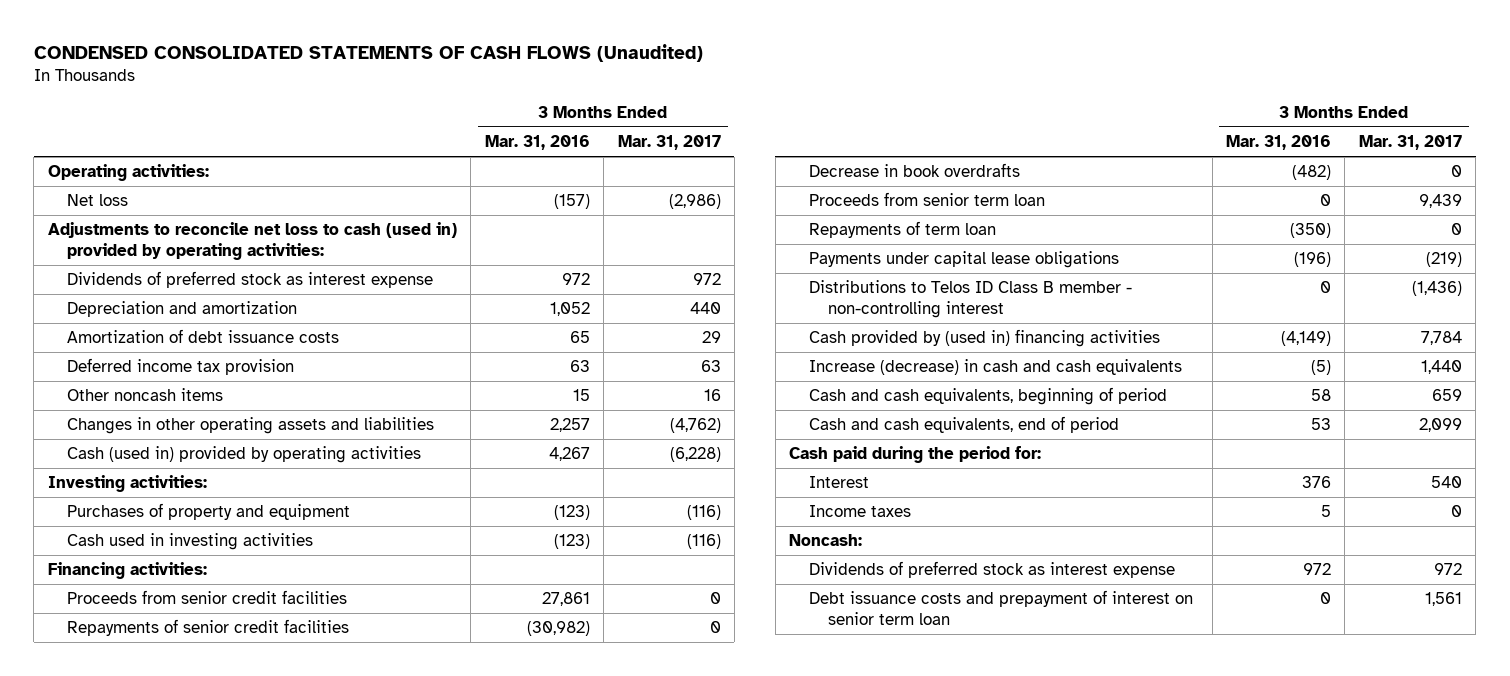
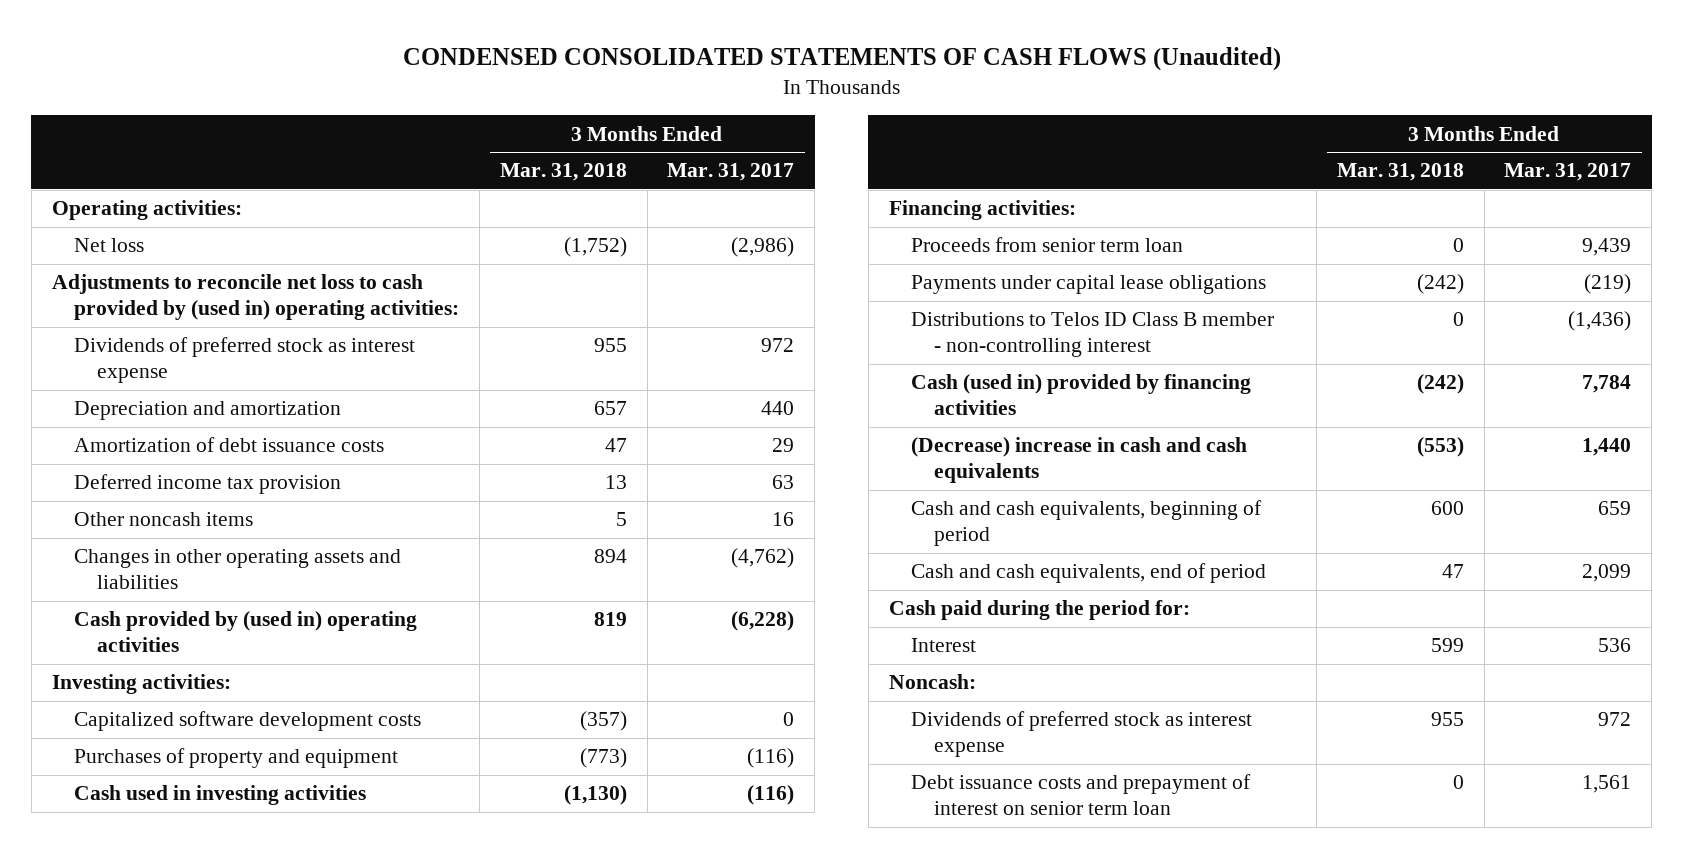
[484,135,590,151] Mar. 31, 2016 -> none
none -> [499,163,627,182] Mar. 31, 2018
[47,222,457,260] Adjustments to reconcile net loss to cash (used in) provided by operating activities: -> [51,274,460,321] Adjustments to reconcile net loss to cash provided by (used in) operating activities:
[67,446,422,464] Cash (used in) provided by operating activities -> [74,611,418,653] Cash provided by (used in) operating activities
none -> [74,711,422,732] Capitalized software development costs
[67,590,348,605] Proceeds from senior credit facilities -> none
[67,619,350,637] Repayments of senior credit facilities -> none
[808,163,1020,178] Decrease in book overdrafts -> none
[808,221,996,239] Repayments of term loan -> none
[808,329,1160,348] Cash provided by (used in) financing activities -> [911,374,1252,416] Cash (used in) provided by financing activities
[808,359,1182,376] Increase (decrease) in cash and cash equivalents -> [911,437,1248,484] (Decrease) increase in cash and cash equivalents
[808,505,911,518] Income taxes -> none
[1430,476,1462,489] 540 -> [1598,638,1632,653] 536

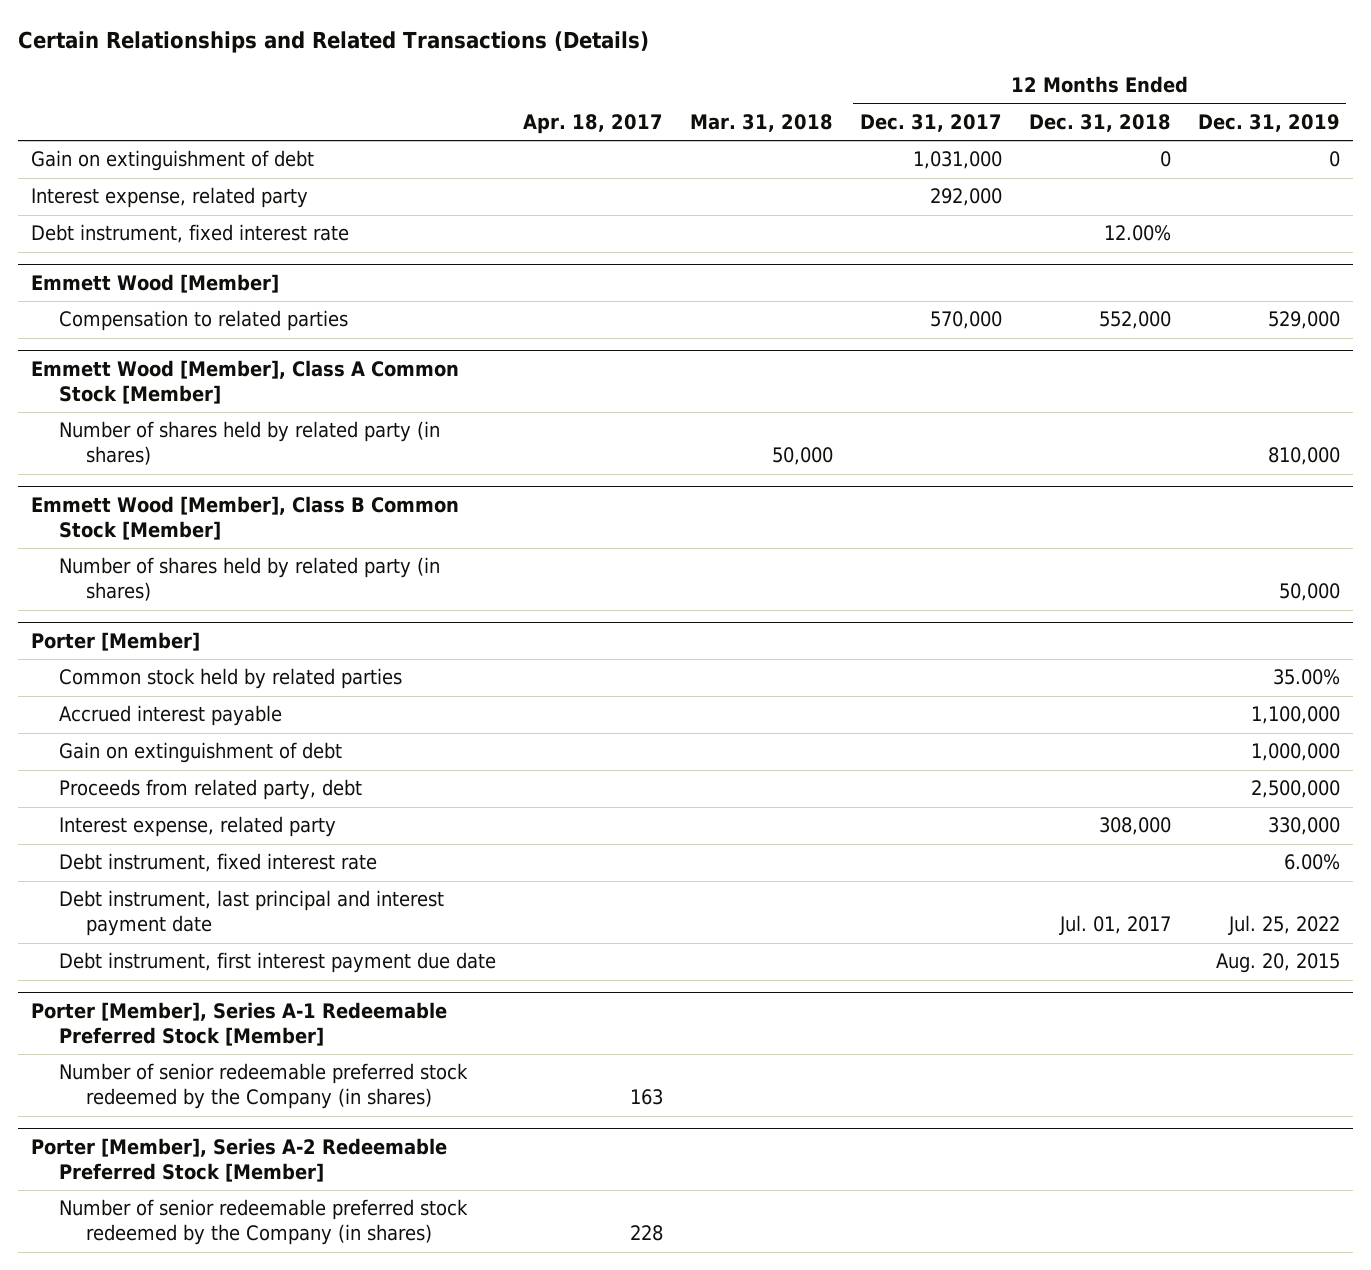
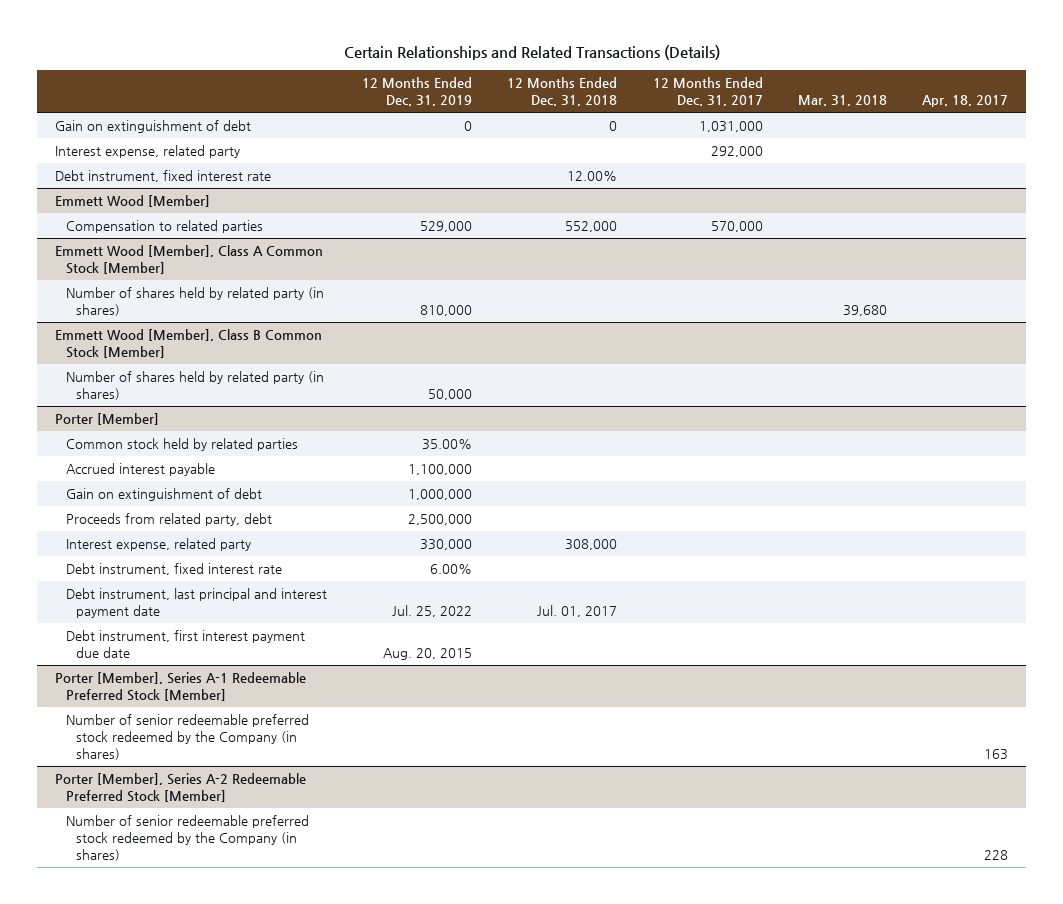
[771,447,833,466] 50,000 -> [842,304,887,316] 39,680

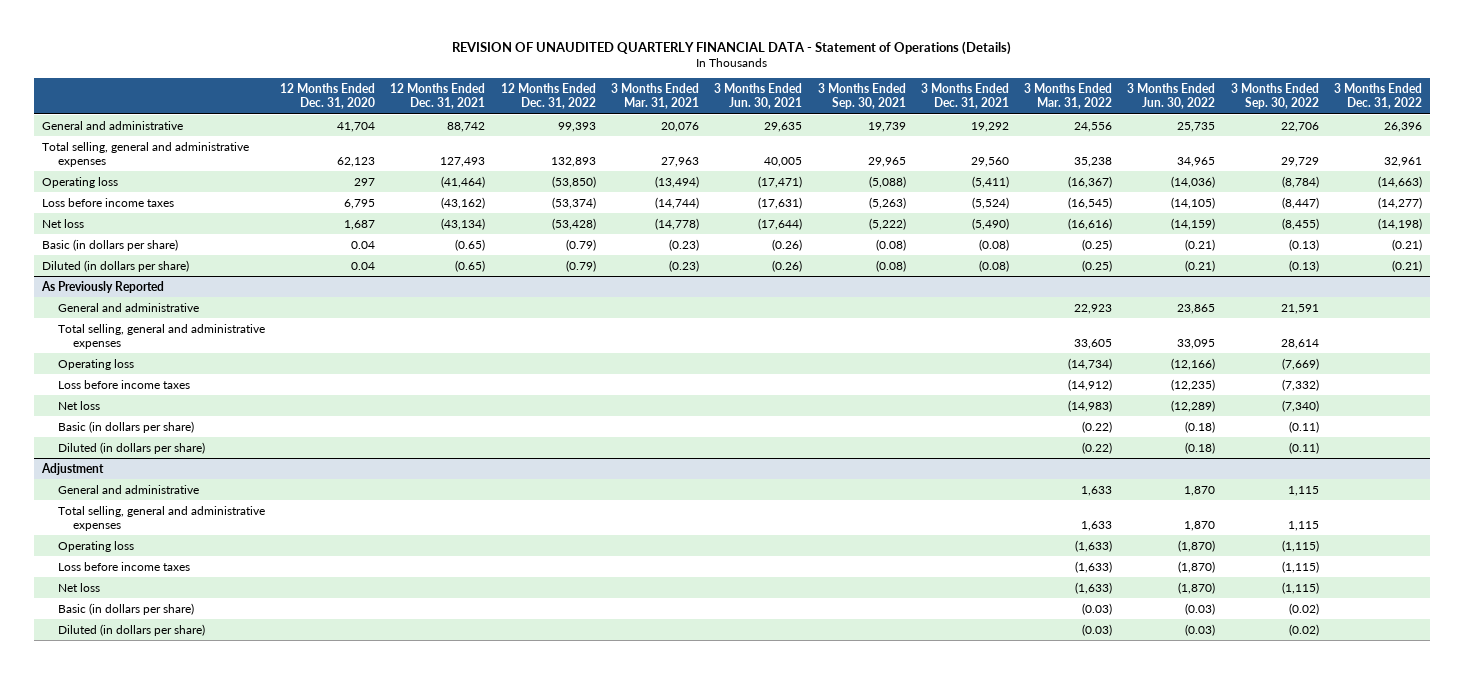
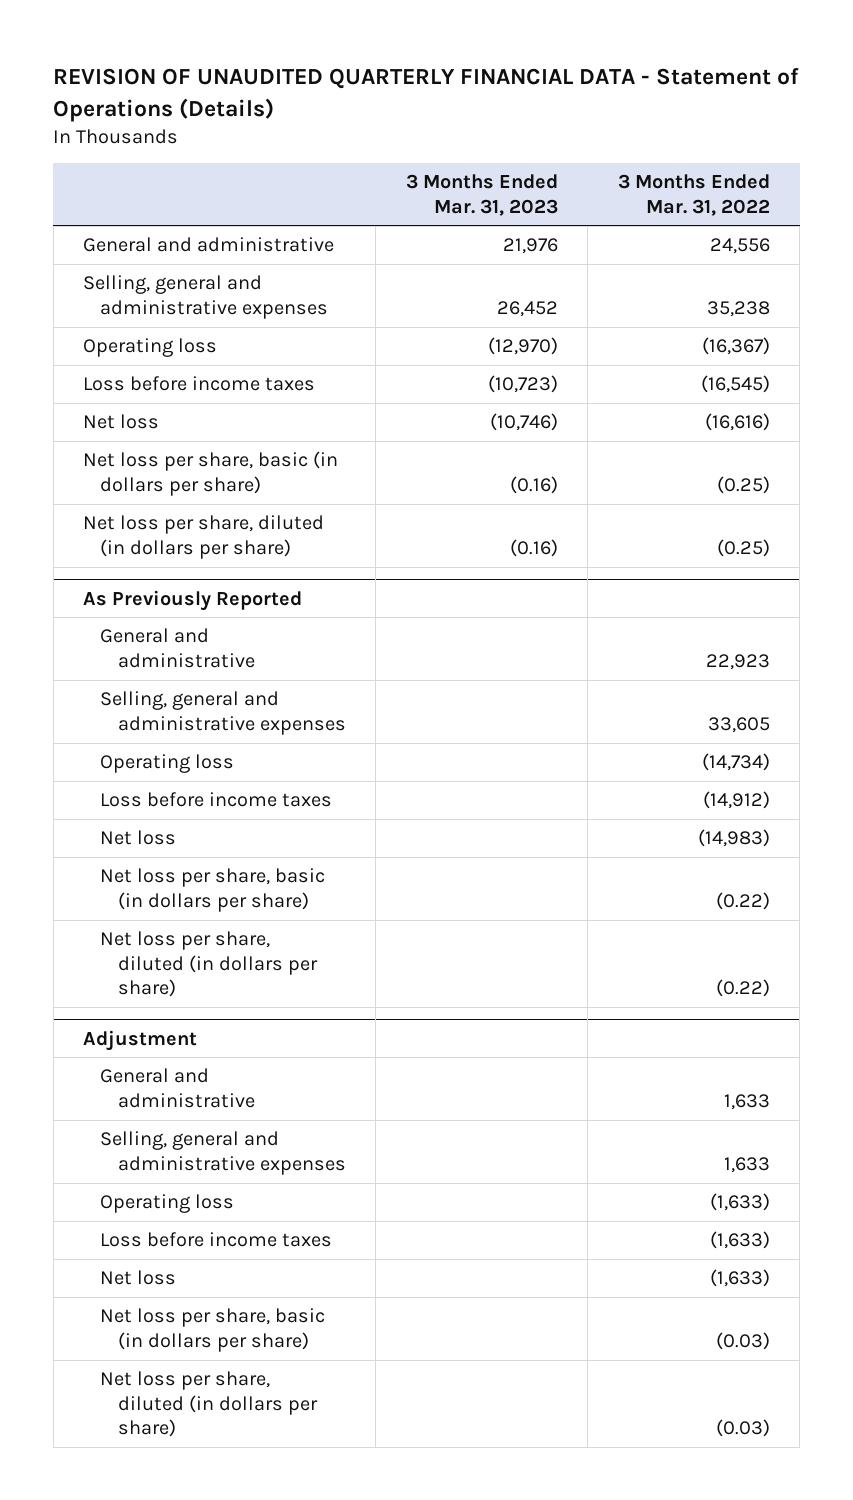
[279,83,375,110] 12 Months Ended Dec. 31, 2020 -> none
[390,83,486,110] 12 Months Ended Dec. 31, 2021 -> none
[500,83,596,110] 12 Months Ended Dec. 31, 2022 -> none
[610,83,699,110] 3 Months Ended Mar. 31, 2021 -> none
[714,83,803,110] 3 Months Ended Jun. 30, 2021 -> none
[817,83,906,110] 3 Months Ended Sep. 30, 2021 -> none
[920,83,1009,110] 3 Months Ended Dec. 31, 2021 -> none
[1127,83,1216,110] 3 Months Ended Jun. 30, 2022 -> none
[1230,83,1319,110] 3 Months Ended Sep. 30, 2022 -> none
[1334,83,1423,110] 3 Months Ended Dec. 31, 2022 -> none
none -> [405,174,558,216] 3 Months Ended Mar. 31, 2023
[41,141,249,167] Total selling, general and administrative expenses -> [83,275,329,319] Selling, general and administrative expenses
[41,238,178,251] Basic (in dollars per share) -> [83,451,339,496] Net loss per share, basic (in dollars per share)
[41,259,189,272] Diluted (in dollars per share) -> [83,515,325,559] Net loss per share, diluted (in dollars per share)
[57,323,265,349] Total selling, general and administrative expenses -> [100,691,346,735] Selling, general and administrative expenses
[57,420,194,433] Basic (in dollars per share) -> [100,868,326,912] Net loss per share, basic (in dollars per share)
[57,441,205,454] Diluted (in dollars per share) -> [100,931,318,998] Net loss per share, diluted (in dollars per share)
[57,505,265,531] Total selling, general and administrative expenses -> [100,1131,346,1175] Selling, general and administrative expenses
[57,602,194,615] Basic (in dollars per share) -> [100,1308,326,1352] Net loss per share, basic (in dollars per share)
[57,623,205,636] Diluted (in dollars per share) -> [100,1371,318,1438] Net loss per share, diluted (in dollars per share)

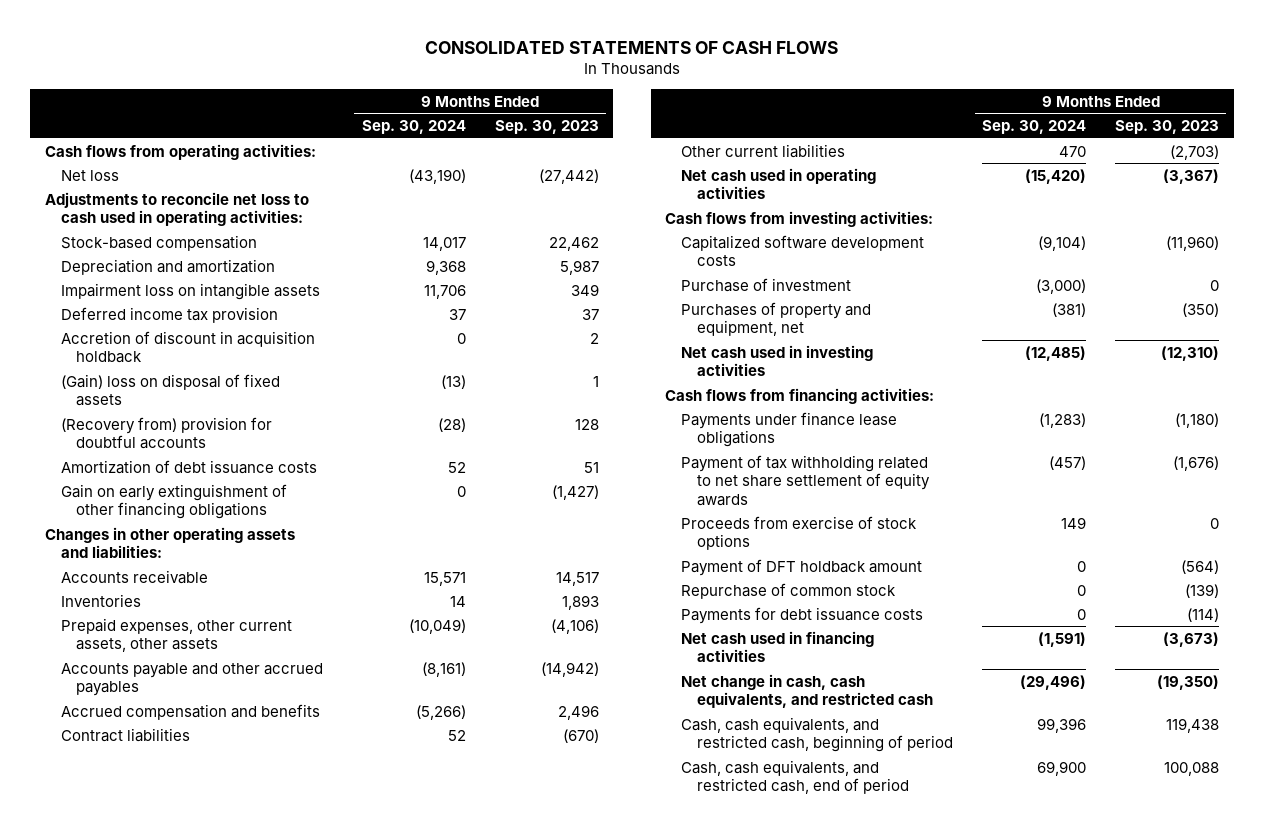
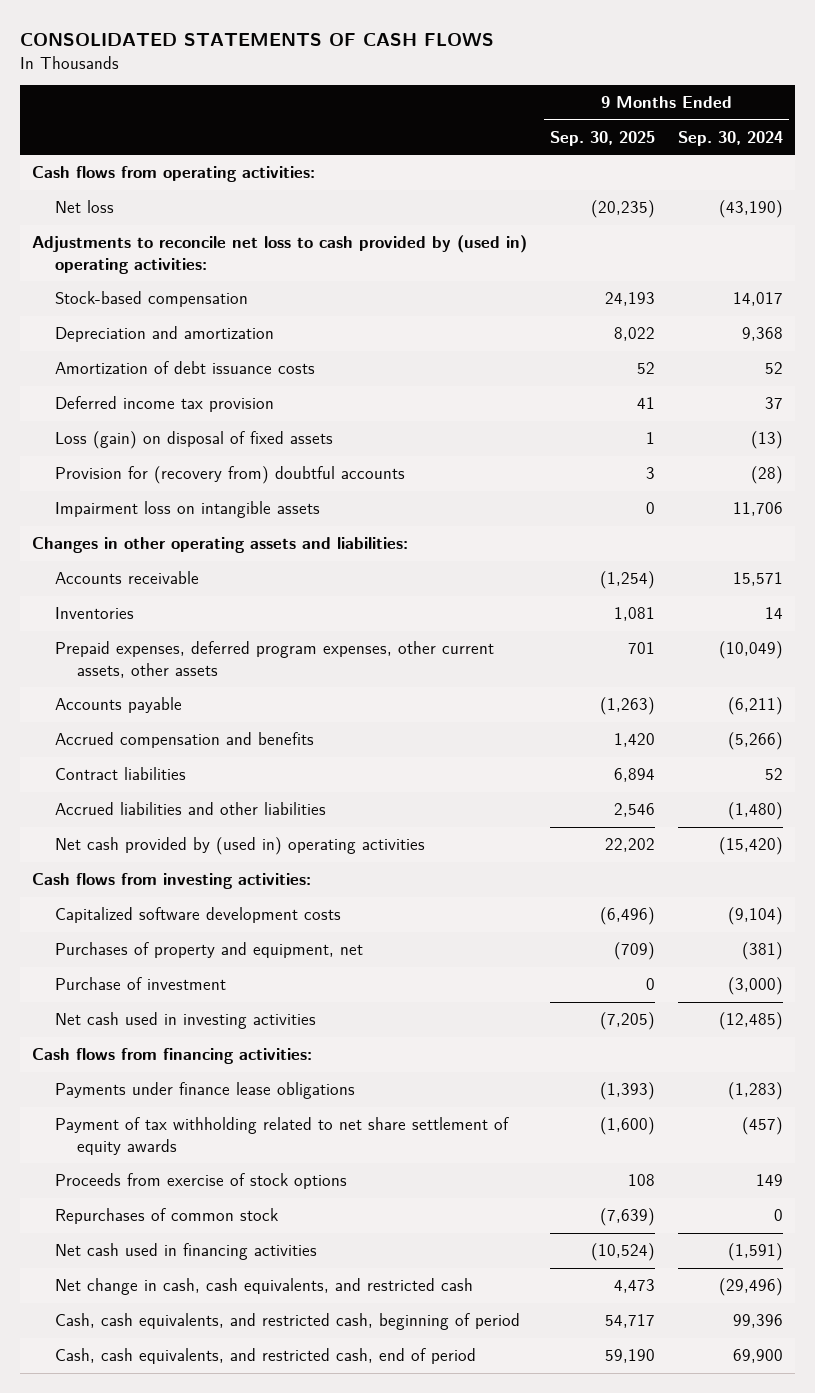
[494,120,599,135] Sep. 30, 2023 -> none
none -> [549,130,655,146] Sep. 30, 2025
[45,191,310,227] Adjustments to reconcile net loss to cash used in operating activities: -> [31,235,527,274] Adjustments to reconcile net loss to cash provided by (used in) operating activities:
[60,330,315,364] Accretion of discount in acquisition holdback -> none
[60,373,280,407] (Gain) loss on disposal of fixed assets -> none
[60,416,272,450] (Recovery from) provision for doubtful accounts -> none
[60,483,287,520] Gain on early extinguishment of other financing obligations -> none
[60,306,278,323] Deferred income tax provision -> [54,396,274,413] Deferred income tax provision
none -> [54,431,333,450] Loss (gain) on disposal of fixed assets
none -> [54,466,405,485] Provision for (recovery from) doubtful accounts
[60,282,320,300] Impairment loss on intangible assets -> [54,501,320,519] Impairment loss on intangible assets
[60,662,323,697] Accounts payable and other accrued payables -> none
[60,617,292,653] Prepaid expenses, other current assets, other assets -> [54,641,494,678] Prepaid expenses, deferred program expenses, other current assets, other assets
none -> [54,697,182,714] Accounts payable
[681,143,846,158] Other current liabilities -> none
none -> [54,802,326,816] Accrued liabilities and other liabilities
[681,167,877,200] Net cash used in operating activities -> [54,837,425,856] Net cash provided by (used in) operating activities
[681,277,852,292] Purchase of investment -> [54,977,226,991] Purchase of investment
[681,558,923,576] Payment of DFT holdback amount -> none
[681,606,924,624] Payments for debt issuance costs -> none
[681,582,897,599] Repurchase of common stock -> [54,1208,278,1225] Repurchases of common stock

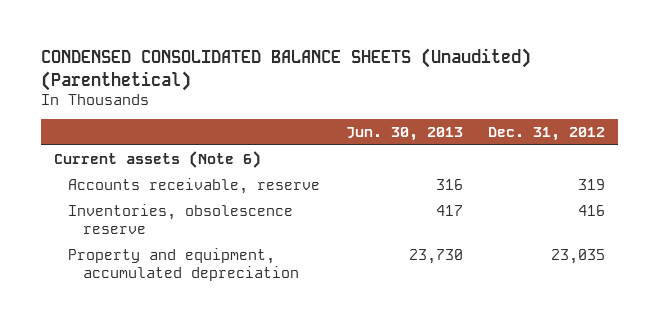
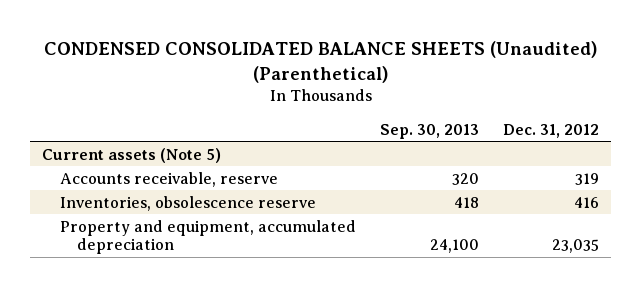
[345,127,463,142] Jun. 30, 2013 -> none
none -> [379,123,479,139] Sep. 30, 2013
[54,150,262,168] Current assets (Note 6) -> [42,147,222,163] Current assets (Note 5)

